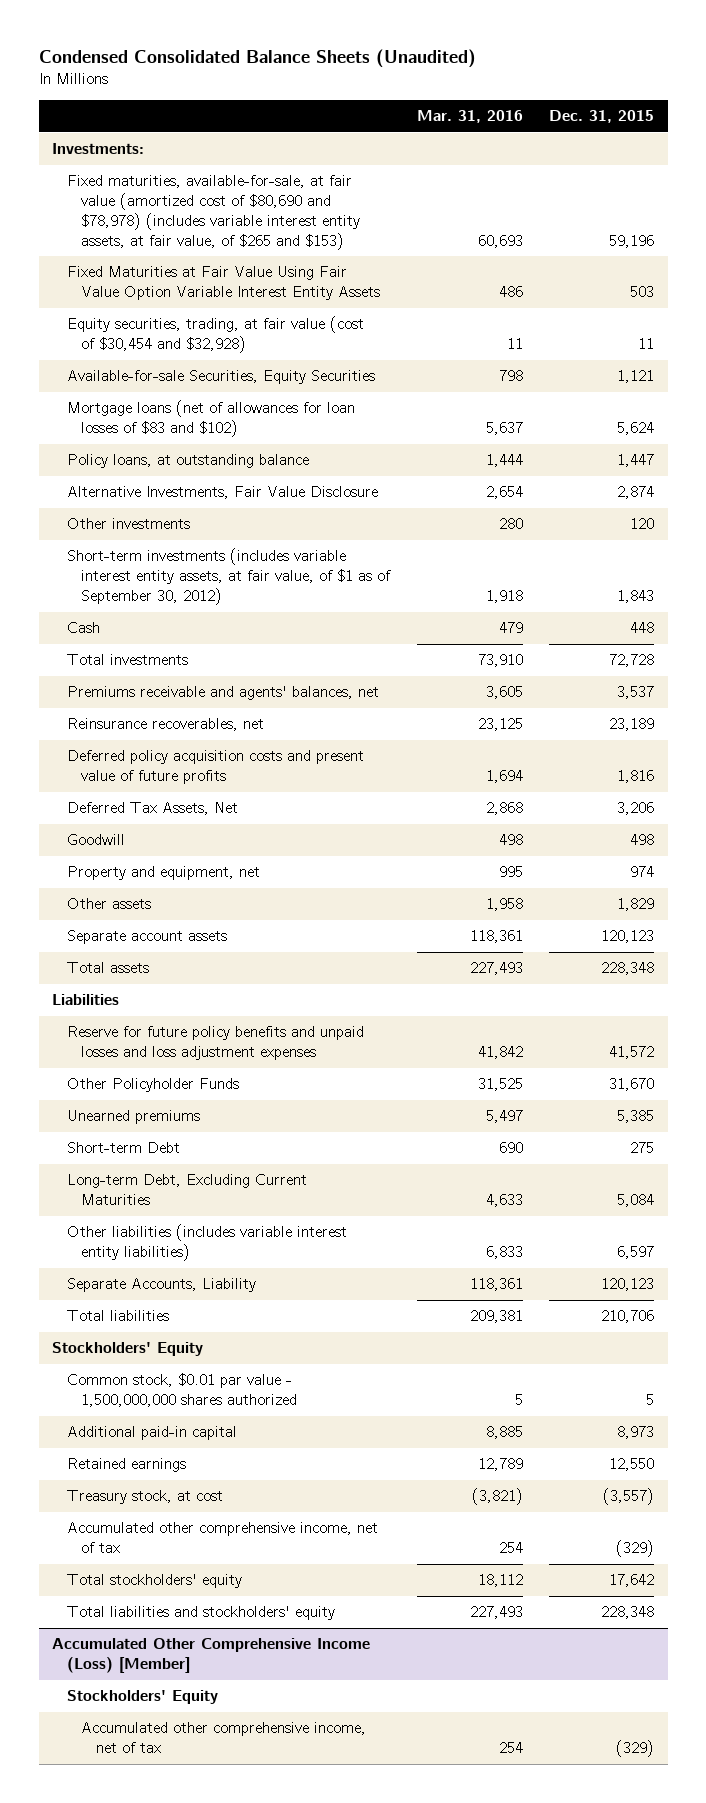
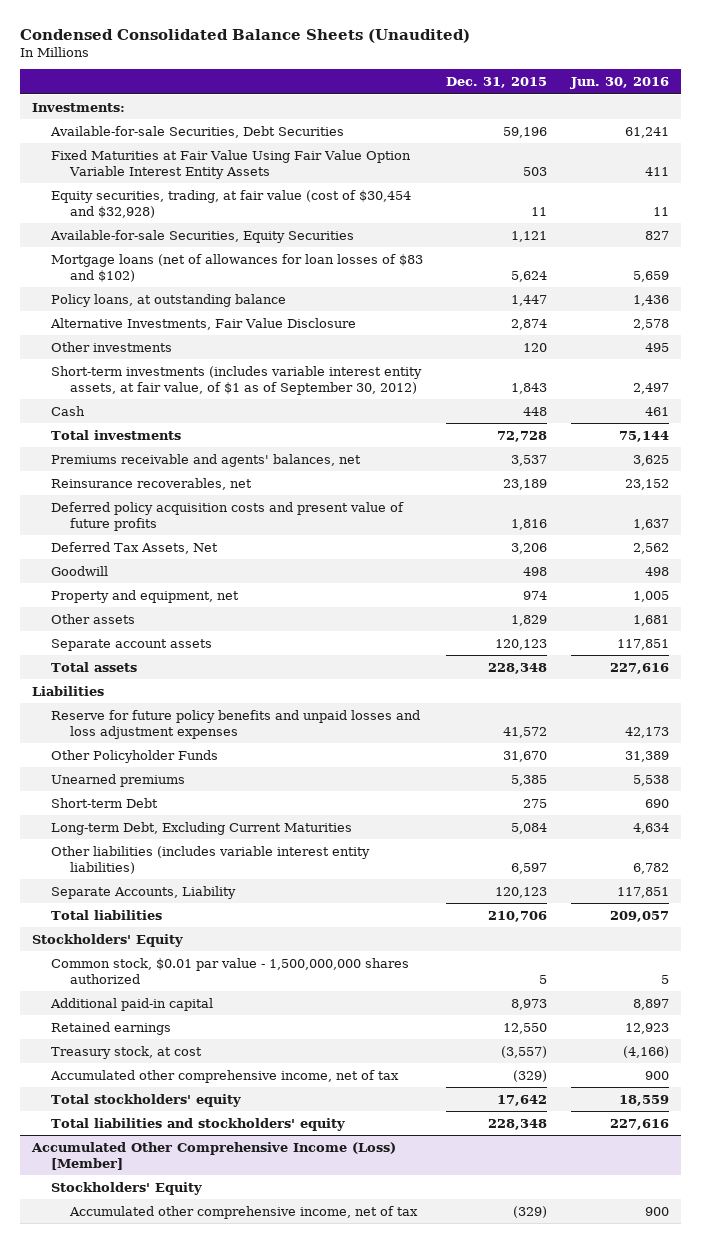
[416,110,523,124] Mar. 31, 2016 -> none
none -> [570,77,670,90] Jun. 30, 2016
[66,175,361,250] Fixed maturities, available-for-sale, at fair value (amortized cost of $80,690 and $78,978) (includes variable interest entity assets, at fair value, of $265 and $153) -> [49,125,344,138] Available-for-sale Securities, Debt Securities

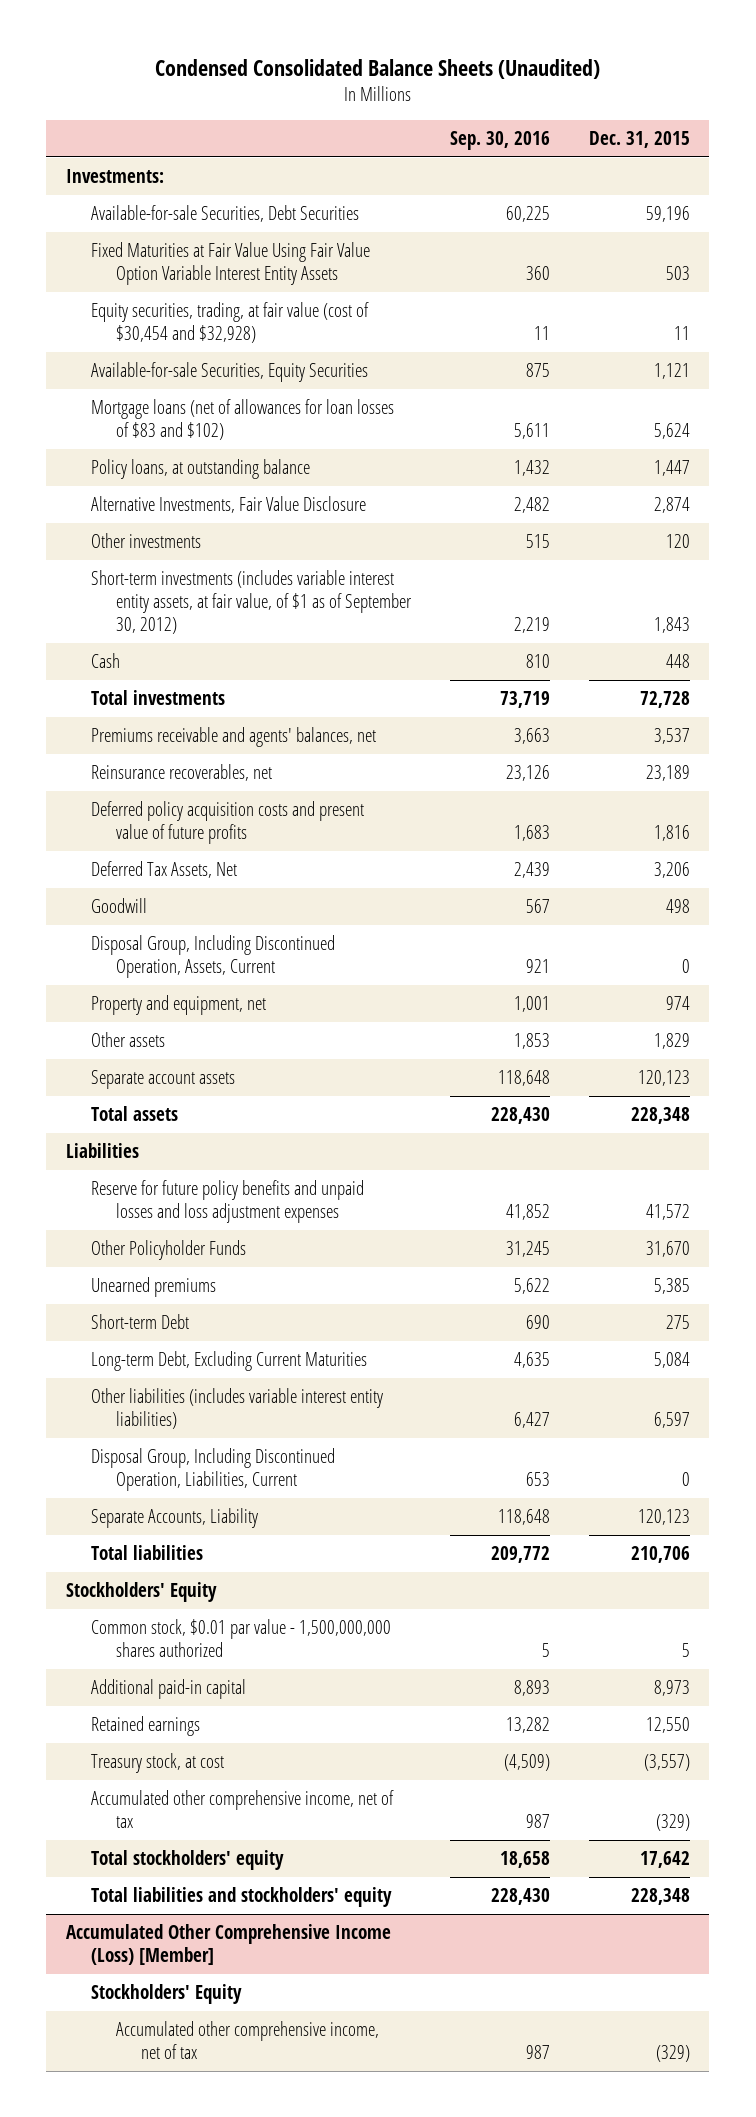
[570,77,670,90] Jun. 30, 2016 -> none
none -> [449,130,550,150] Sep. 30, 2016
none -> [90,935,335,979] Disposal Group, Including Discontinued Operation, Assets, Current
none -> [90,1448,335,1492] Disposal Group, Including Discontinued Operation, Liabilities, Current

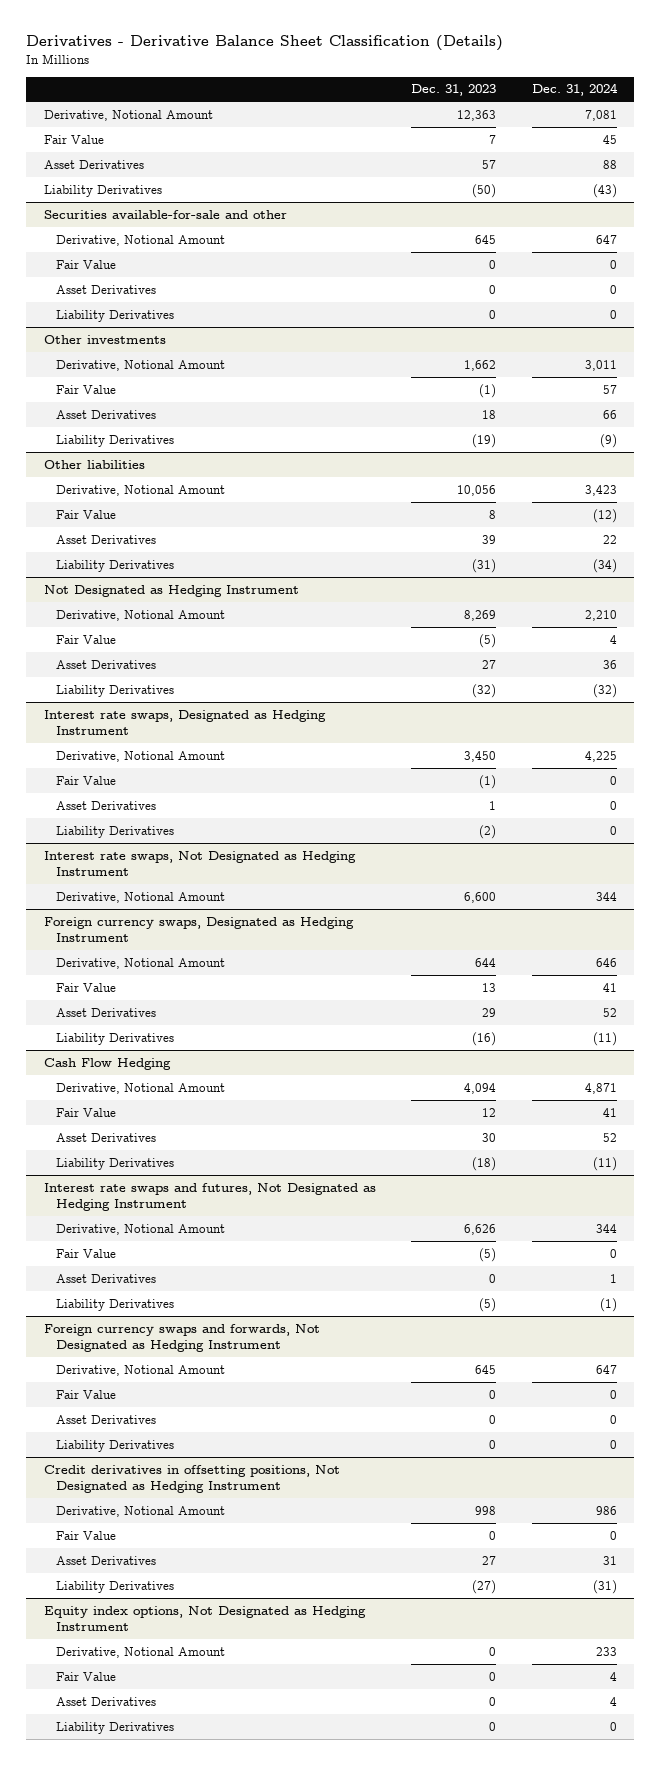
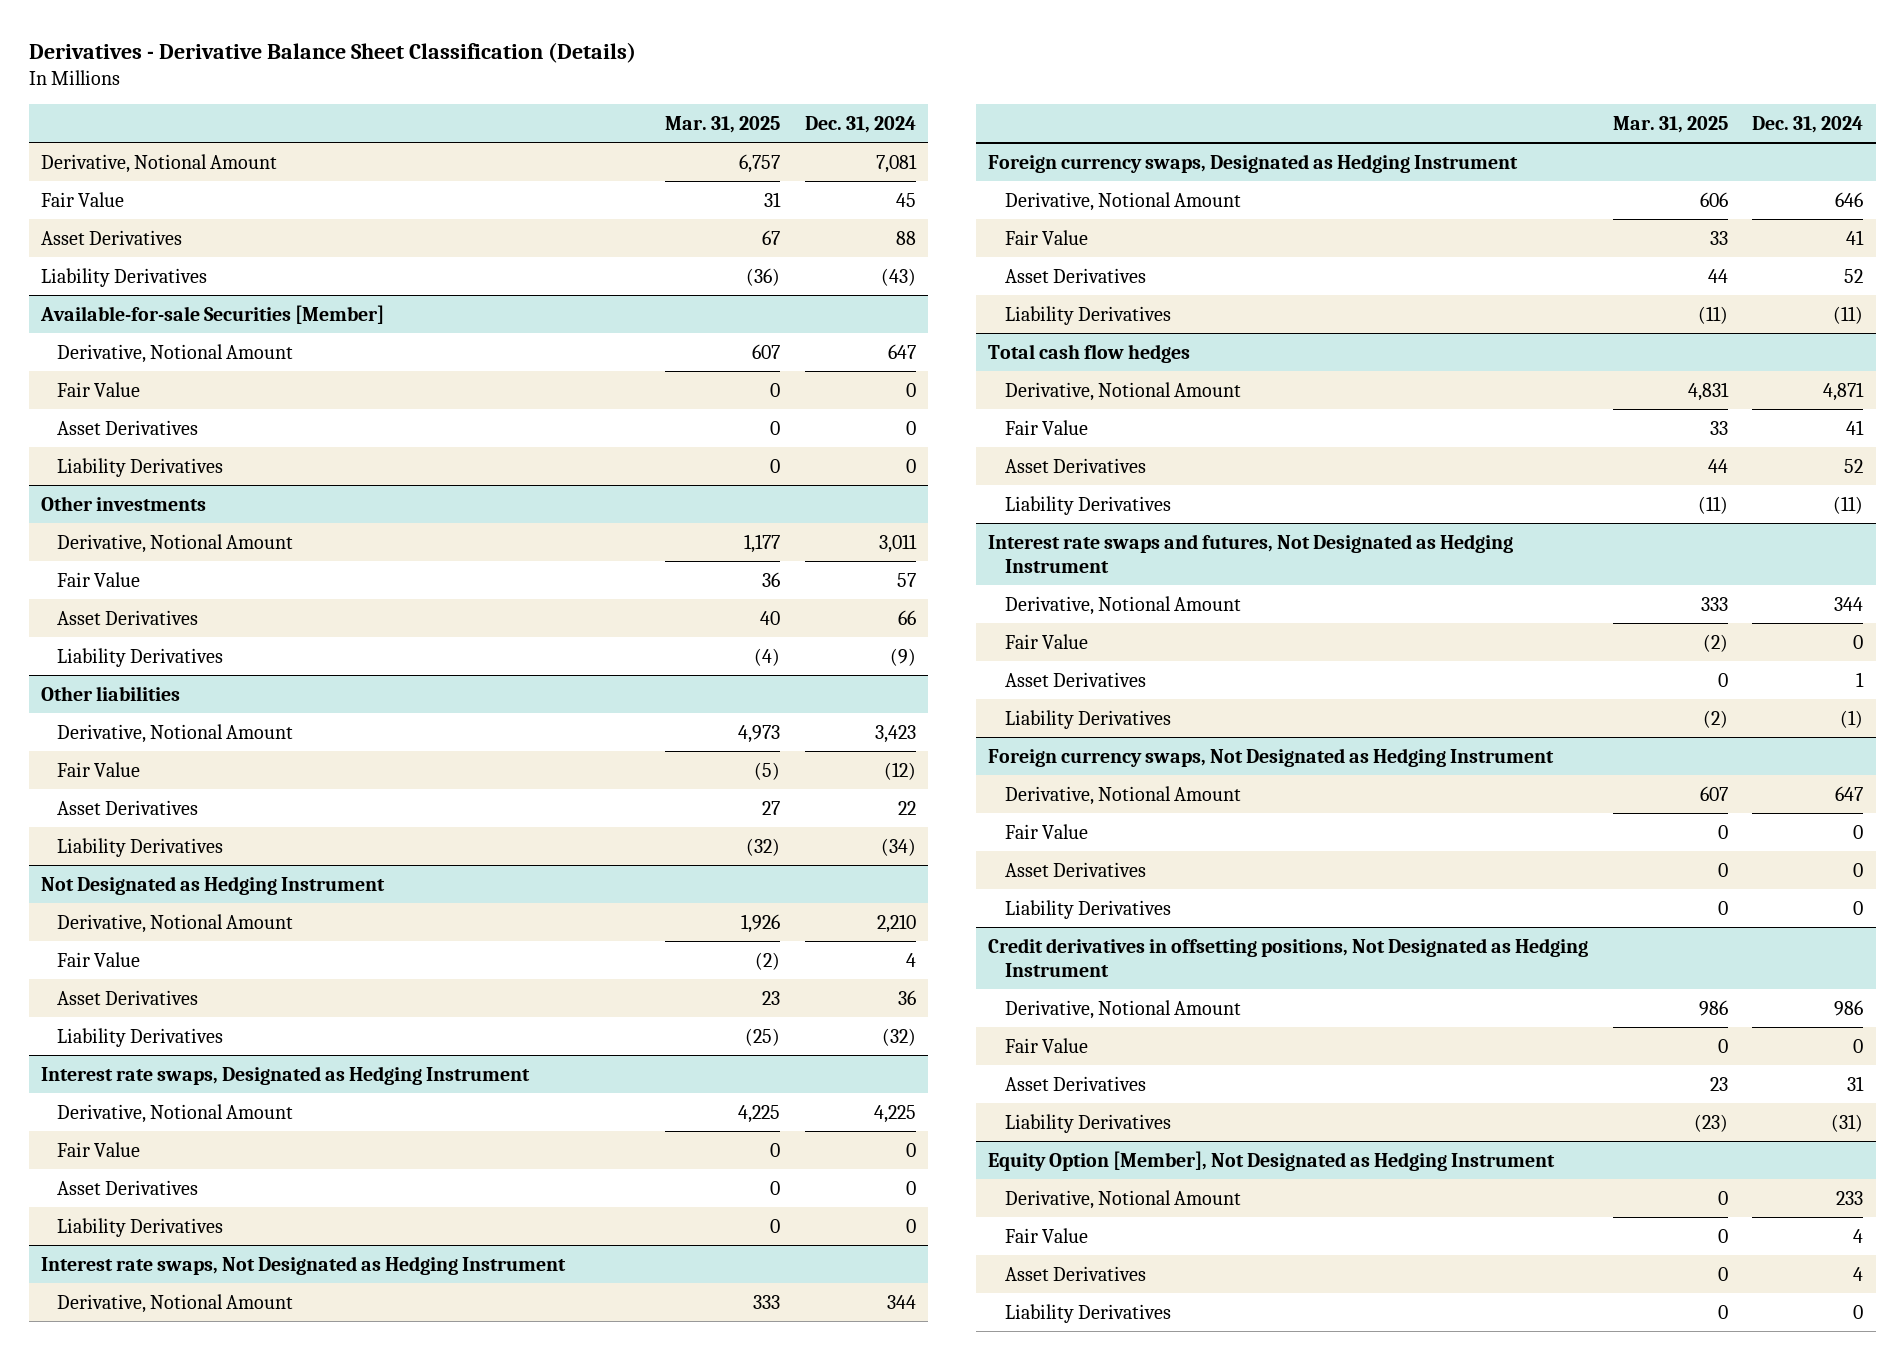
[411,84,497,97] Dec. 31, 2023 -> none
none -> [665,115,781,133] Mar. 31, 2025
[43,209,287,219] Securities available-for-sale and other -> [39,304,384,324] Available-for-sale Securities [Member]
[43,1057,171,1070] Cash Flow Hedging -> [988,343,1191,363] Total cash flow hedges
[43,1323,320,1352] Foreign currency swaps and forwards, Not Designated as Hedging Instrument -> [988,747,1555,767] Foreign currency swaps, Not Designated as Hedging Instrument
[43,1605,366,1631] Equity index options, Not Designated as Hedging Instrument -> [988,1150,1556,1171] Equity Option [Member], Not Designated as Hedging Instrument

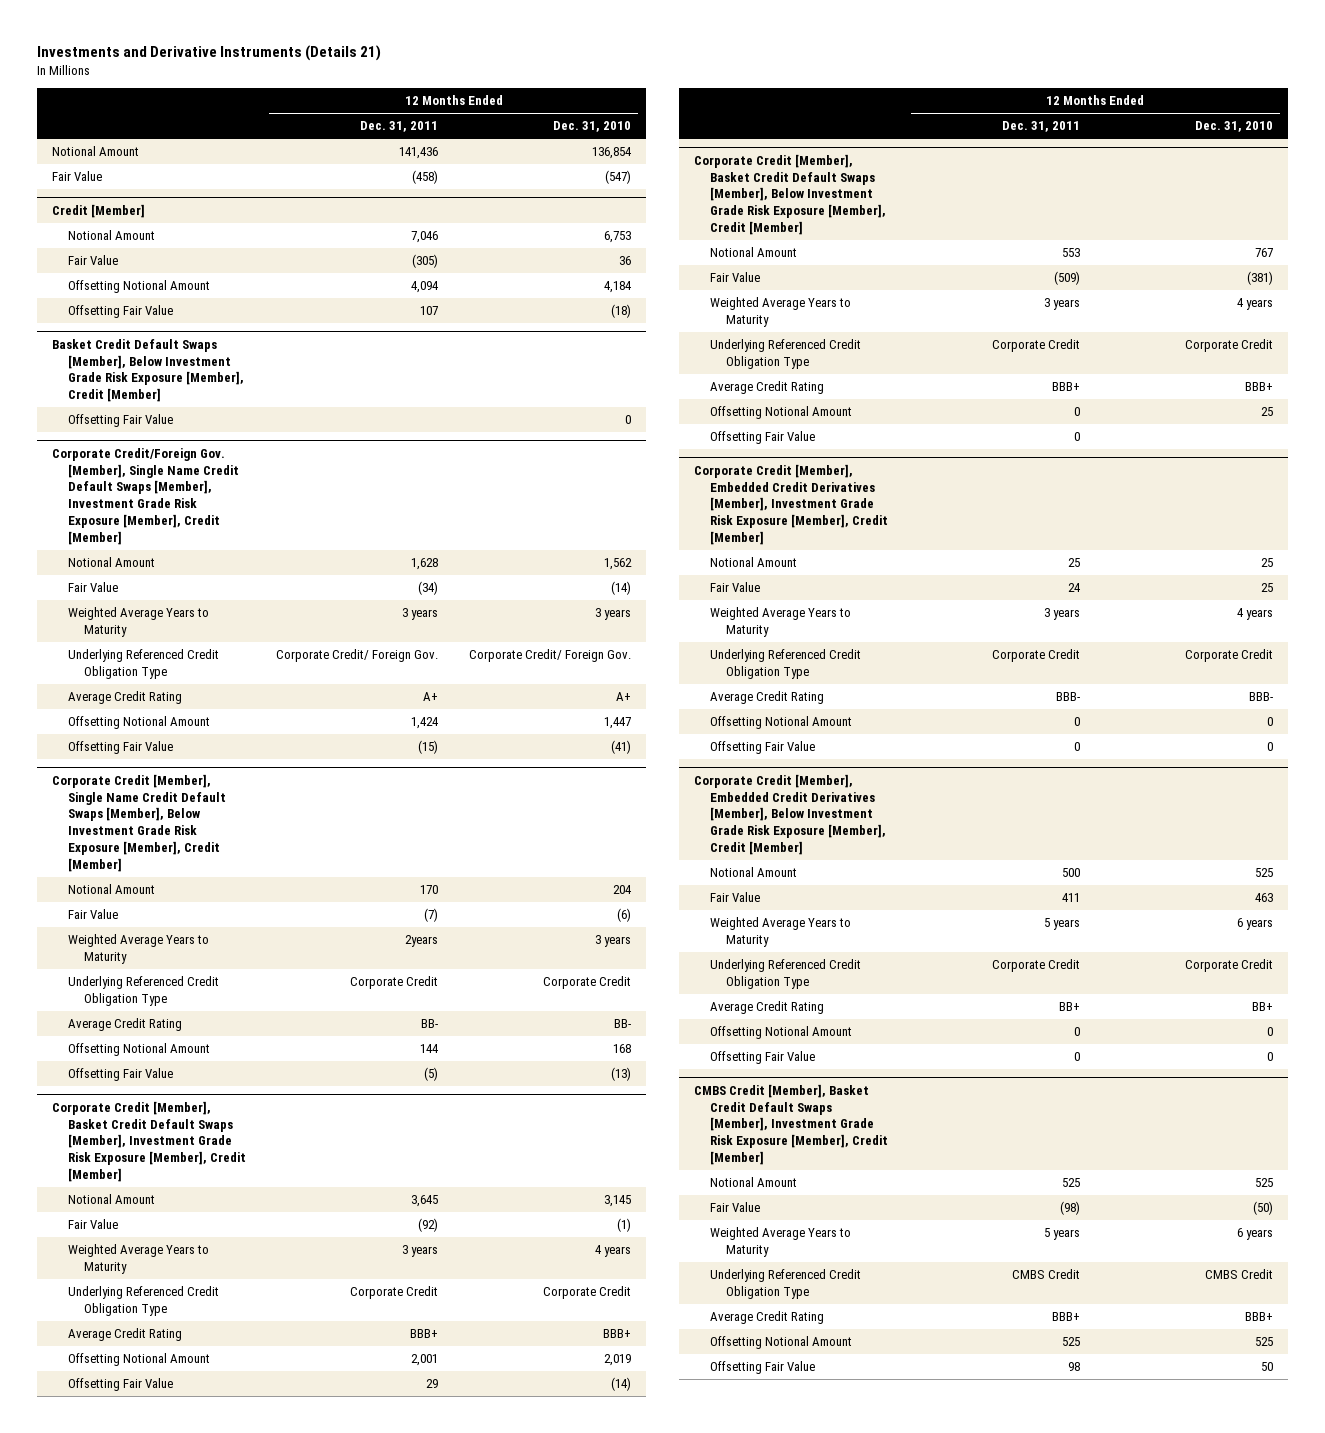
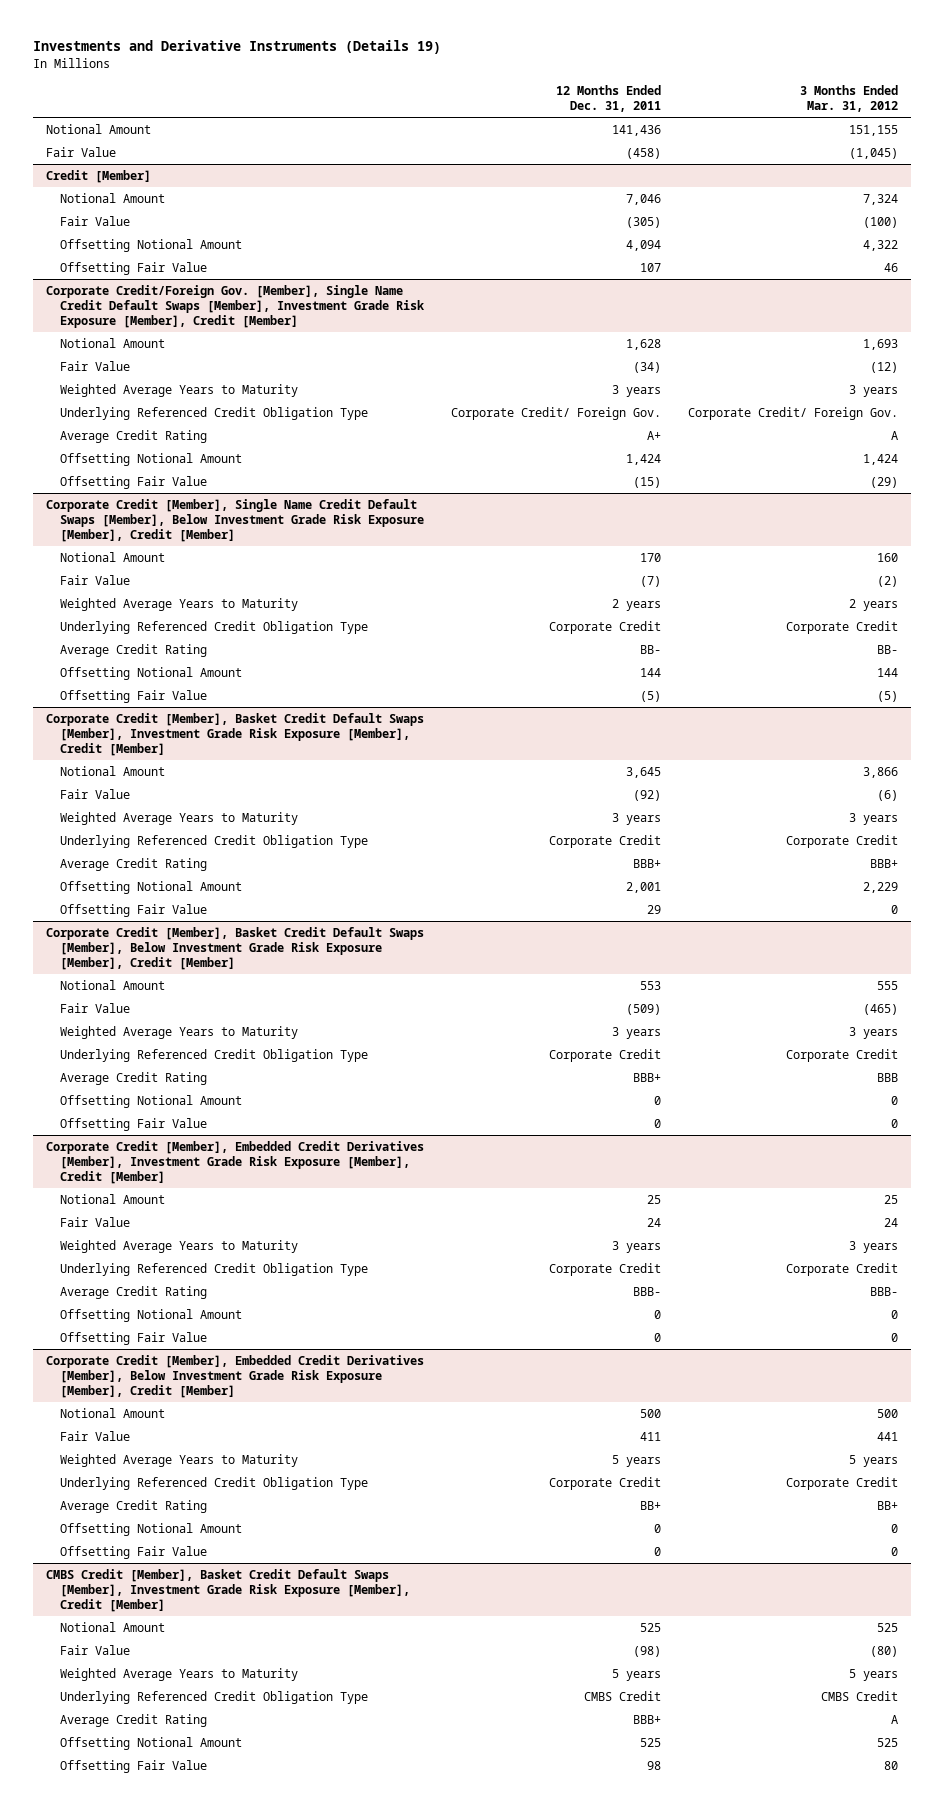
[36,45,381,62] Investments and Derivative Instruments (Details 21) -> [32,40,441,55] Investments and Derivative Instruments (Details 19)
[552,121,631,133] Dec. 31, 2010 -> none
none -> [799,85,898,113] 3 Months Ended Mar. 31, 2012
[52,338,244,403] Basket Credit Default Swaps [Member], Below Investment Grade Risk Exposure [Member], Credit [Member] -> none
[67,414,173,428] Offsetting Fair Value -> none
[405,935,439,948] 2years -> [612,598,662,611] 2 years

